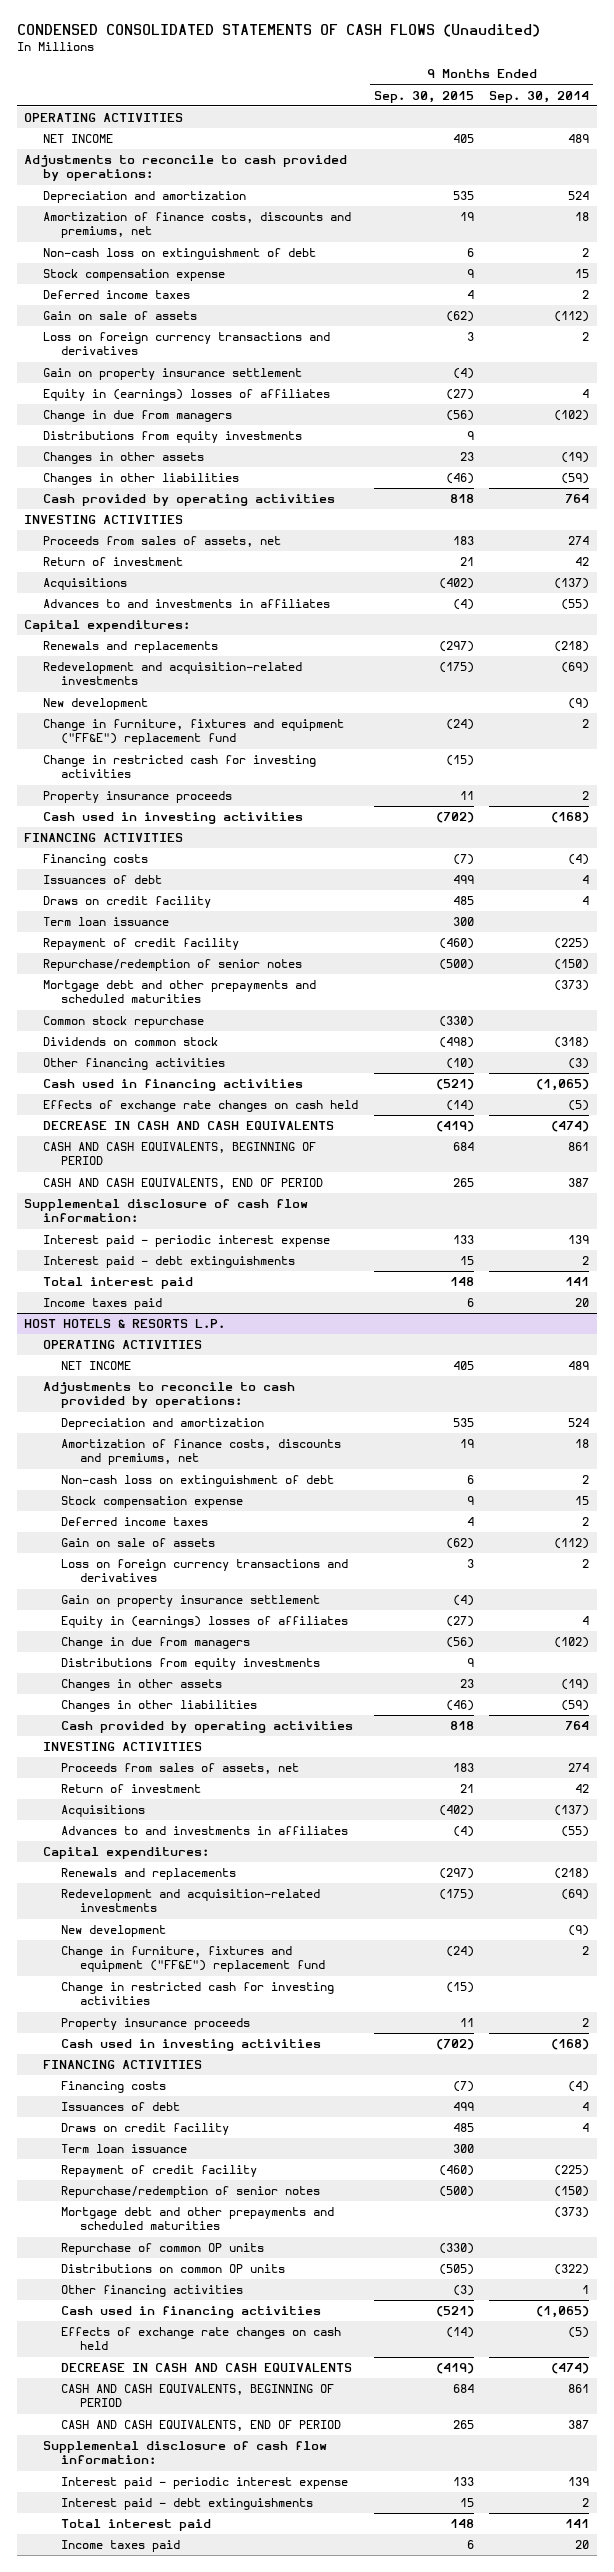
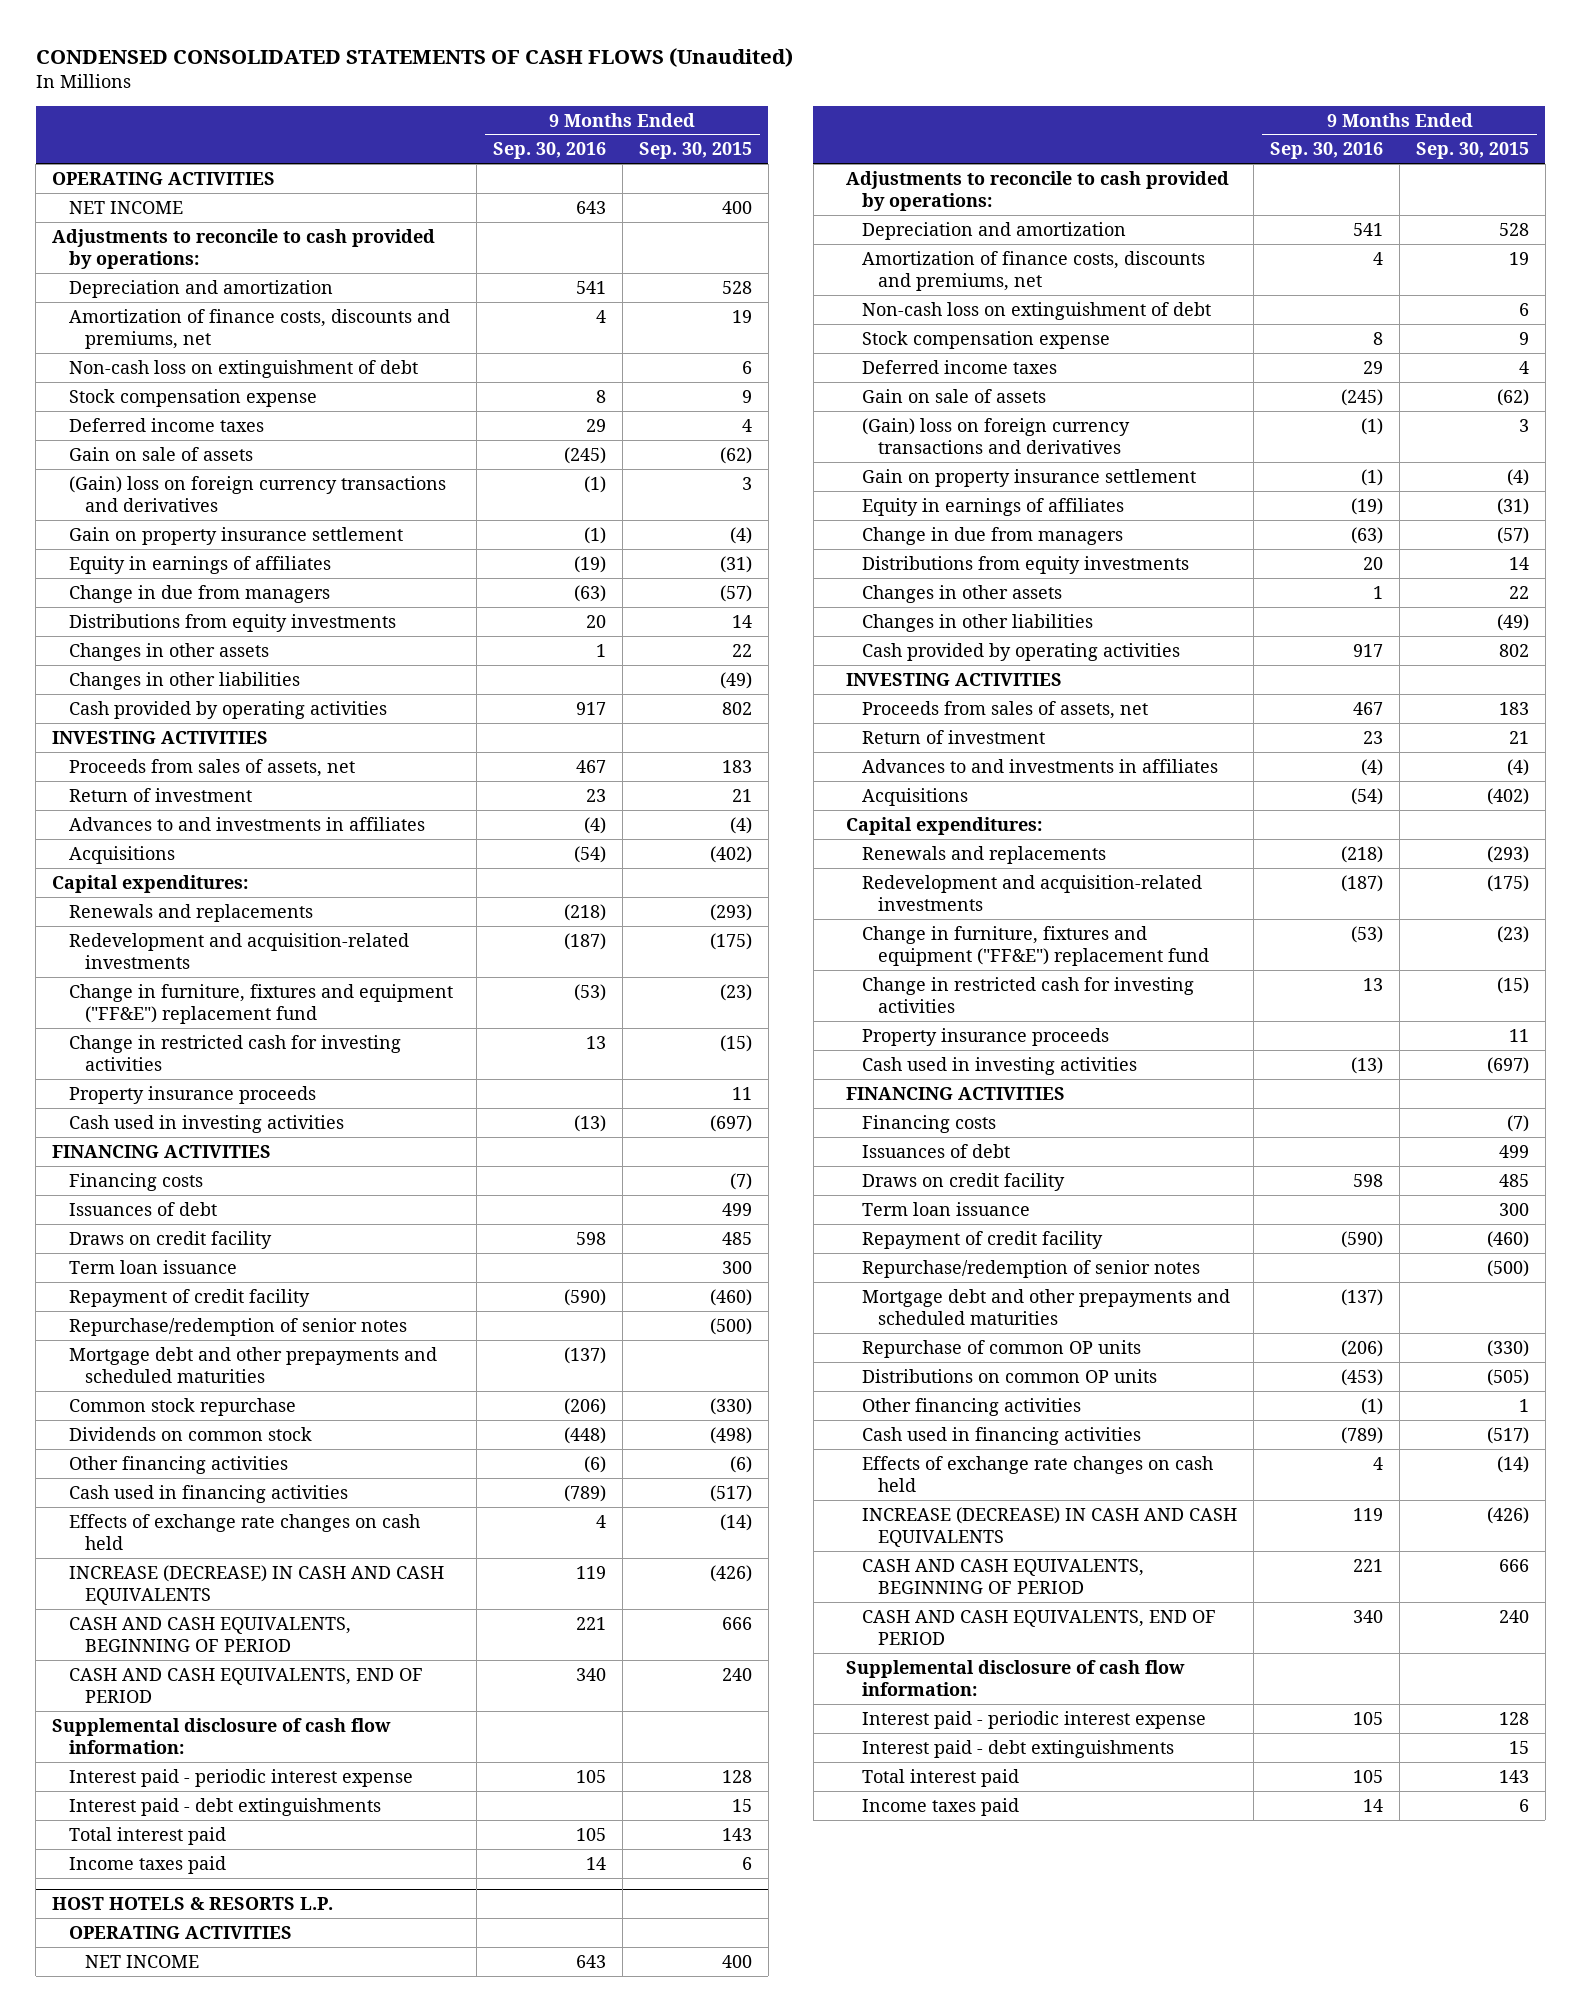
[489,90,590,103] Sep. 30, 2014 -> none
none -> [492,142,606,160] Sep. 30, 2016
[452,134,474,144] 405 -> [721,200,752,214] 400
[452,191,474,201] 535 -> [721,280,752,294] 528
[42,332,330,356] Loss on foreign currency transactions and derivatives -> [68,475,446,513] (Gain) loss on foreign currency transactions and derivatives
[42,389,330,402] Equity in (earnings) losses of affiliates -> [68,555,331,574] Equity in earnings of affiliates
[445,389,474,401] (27) -> [719,555,752,573] (31)
[445,410,474,422] (56) -> [719,584,752,602] (57)
[466,431,474,441] 9 -> [731,614,752,628] 14
[459,452,474,462] 23 -> [731,643,752,657] 22
[445,473,474,485] (46) -> [719,671,752,689] (49)
[449,494,474,504] 818 -> [721,701,752,715] 802
[42,578,127,591] Acquisitions -> [68,845,175,864] Acquisitions
[438,641,474,653] (297) -> [709,903,752,921] (293)
[42,698,148,711] New development -> none
[445,719,474,731] (24) -> [719,983,752,1001] (23)
[435,812,474,824] (702) -> [709,1114,752,1132] (697)
[445,1058,474,1070] (10) -> [729,1455,752,1473] (6)
[435,1079,474,1091] (521) -> [709,1484,752,1502] (517)
[42,1121,334,1131] DECREASE IN CASH AND CASH EQUIVALENTS -> [68,1564,444,1606] INCREASE (DECREASE) IN CASH AND CASH EQUIVALENTS
[435,1121,474,1133] (419) -> [709,1564,752,1582] (426)
[452,1142,474,1152] 684 -> [721,1616,752,1630] 666
[452,1178,474,1188] 265 -> [721,1667,752,1681] 240
[452,1235,474,1245] 133 -> [721,1769,752,1783] 128
[449,1277,474,1287] 148 -> [721,1827,752,1841] 143
[452,1361,474,1371] 405 -> [721,1954,752,1968] 400
[452,1418,474,1428] 535 -> [1498,222,1529,236] 528
[61,1559,349,1583] Loss on foreign currency transactions and derivatives -> [862,417,1131,455] (Gain) loss on foreign currency transactions and derivatives
[61,1616,349,1629] Equity in (earnings) losses of affiliates -> [862,497,1125,516] Equity in earnings of affiliates
[445,1616,474,1628] (27) -> [1496,497,1529,515] (31)
[445,1637,474,1649] (56) -> [1496,526,1529,544] (57)
[466,1658,474,1668] 9 -> [1508,556,1529,570] 14
[459,1679,474,1689] 23 -> [1508,585,1529,599] 22
[445,1700,474,1712] (46) -> [1496,613,1529,631] (49)
[449,1721,474,1731] 818 -> [1498,643,1529,657] 802
[61,1805,146,1818] Acquisitions -> [862,787,969,806] Acquisitions
[438,1868,474,1880] (297) -> [1486,845,1529,863] (293)
[61,1925,167,1938] New development -> none
[445,1946,474,1958] (24) -> [1496,925,1529,943] (23)
[435,2039,474,2051] (702) -> [1486,1056,1529,1074] (697)
[452,2285,474,2297] (3) -> [1518,1398,1529,1412] 1
[435,2306,474,2318] (521) -> [1486,1426,1529,1444] (517)
[61,2363,353,2373] DECREASE IN CASH AND CASH EQUIVALENTS -> [862,1506,1238,1548] INCREASE (DECREASE) IN CASH AND CASH EQUIVALENTS
[435,2363,474,2375] (419) -> [1486,1506,1529,1524] (426)
[452,2384,474,2394] 684 -> [1498,1558,1529,1572] 666
[452,2420,474,2430] 265 -> [1498,1609,1529,1623] 240
[452,2477,474,2487] 133 -> [1498,1711,1529,1725] 128
[449,2519,474,2529] 148 -> [1498,1769,1529,1783] 143

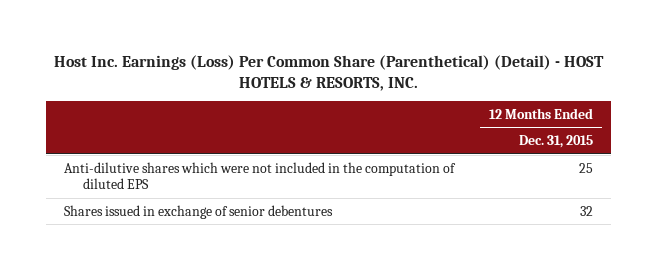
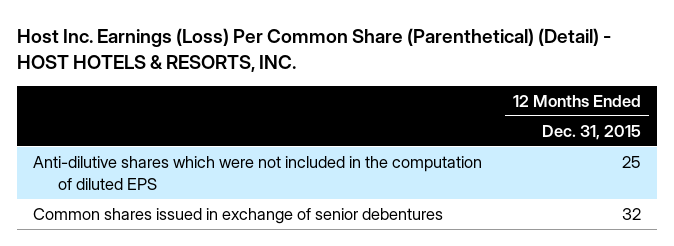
[63,204,333,219] Shares issued in exchange of senior debentures -> [32,208,443,225] Common shares issued in exchange of senior debentures

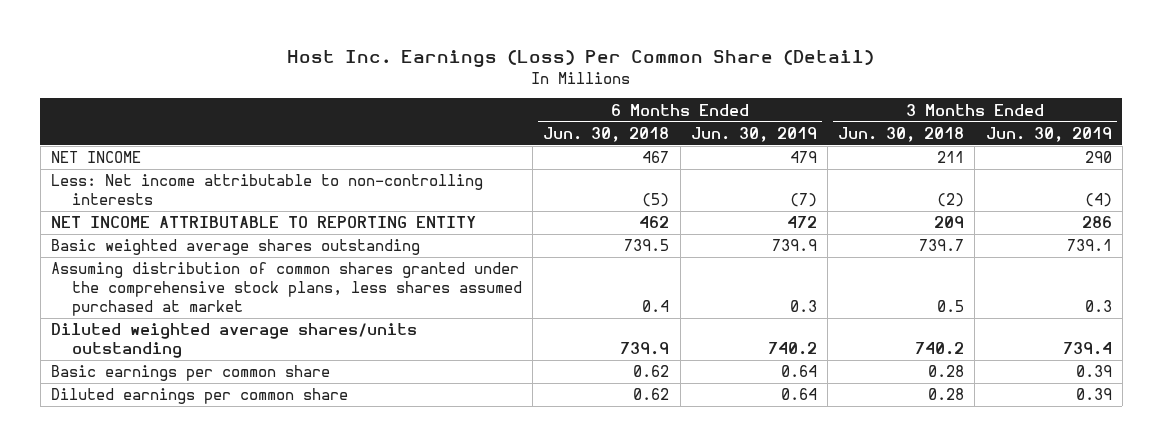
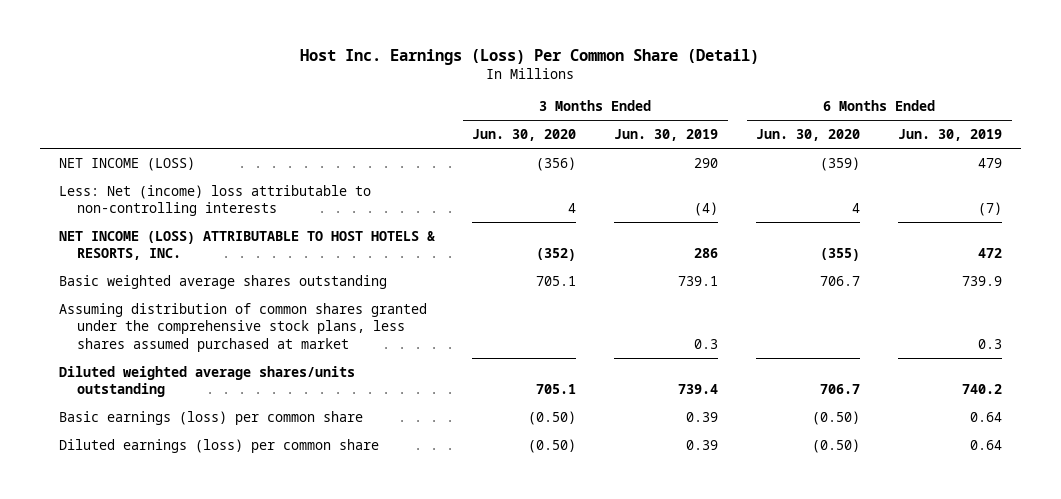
[543,126,670,142] Jun. 30, 2018 -> none
[838,126,965,142] Jun. 30, 2018 -> none
none -> [472,129,577,142] Jun. 30, 2020
none -> [756,129,861,142] Jun. 30, 2020
[51,151,142,164] NET INCOME -> [58,156,195,171] NET INCOME (LOSS)
[51,174,484,206] Less: Net income attributable to non-controlling interests -> [58,184,371,217] Less: Net (income) loss attributable to non-controlling interests
[51,216,477,229] NET INCOME ATTRIBUTABLE TO REPORTING ENTITY -> [58,230,435,261] NET INCOME (LOSS) ATTRIBUTABLE TO HOST HOTELS & RESORTS, INC.
[51,365,331,382] Basic earnings per common share -> [58,410,363,425] Basic earnings (loss) per common share
[51,388,349,405] Diluted earnings per common share -> [58,438,379,453] Diluted earnings (loss) per common share

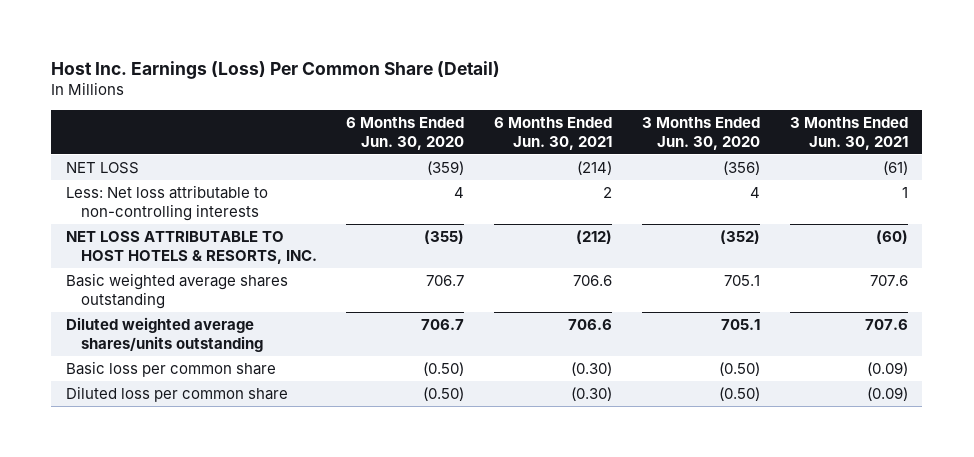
[614,129,719,142] Jun. 30, 2019 -> none
[898,129,1003,142] Jun. 30, 2019 -> none
none -> [494,117,613,150] 6 Months Ended Jun. 30, 2021
none -> [789,117,908,150] 3 Months Ended Jun. 30, 2021
[58,156,195,171] NET INCOME (LOSS) -> [66,162,140,175] NET LOSS
[58,184,371,217] Less: Net (income) loss attributable to non-controlling interests -> [66,185,269,221] Less: Net loss attributable to non-controlling interests
[58,230,435,261] NET INCOME (LOSS) ATTRIBUTABLE TO HOST HOTELS & RESORTS, INC. -> [66,231,317,264] NET LOSS ATTRIBUTABLE TO HOST HOTELS & RESORTS, INC.
[58,302,427,352] Assuming distribution of common shares granted under the comprehensive stock plans, less shares assumed purchased at market -> none
[58,410,363,425] Basic earnings (loss) per common share -> [66,361,277,378] Basic loss per common share
[58,438,379,453] Diluted earnings (loss) per common share -> [66,386,289,403] Diluted loss per common share

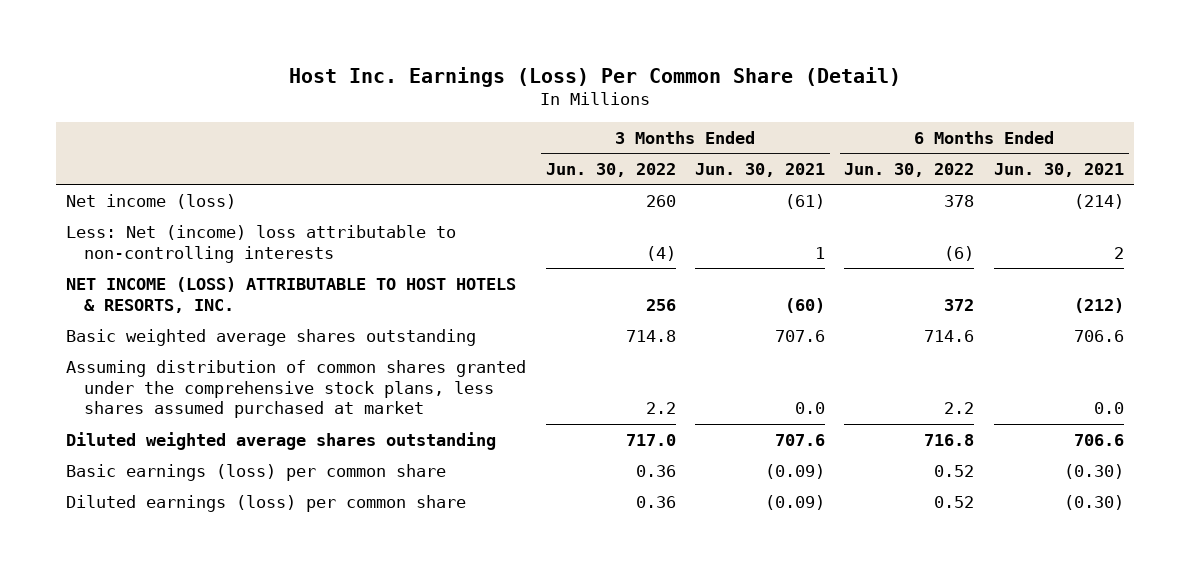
[346,117,465,150] 6 Months Ended Jun. 30, 2020 -> none
[641,117,760,150] 3 Months Ended Jun. 30, 2020 -> none
none -> [545,162,676,177] Jun. 30, 2022
none -> [844,162,975,177] Jun. 30, 2022
[66,162,140,175] NET LOSS -> [66,193,237,209] Net income (loss)
[66,185,269,221] Less: Net loss attributable to non-controlling interests -> [66,224,457,263] Less: Net (income) loss attributable to non-controlling interests
[66,231,317,264] NET LOSS ATTRIBUTABLE TO HOST HOTELS & RESORTS, INC. -> [66,276,517,313] NET INCOME (LOSS) ATTRIBUTABLE TO HOST HOTELS & RESORTS, INC.
none -> [66,359,527,419] Assuming distribution of common shares granted under the comprehensive stock plans, less shares assumed purchased at market
[66,317,263,352] Diluted weighted average shares/units outstanding -> [66,431,497,450] Diluted weighted average shares outstanding
[66,361,277,378] Basic loss per common share -> [66,463,447,481] Basic earnings (loss) per common share
[66,386,289,403] Diluted loss per common share -> [66,494,467,512] Diluted earnings (loss) per common share

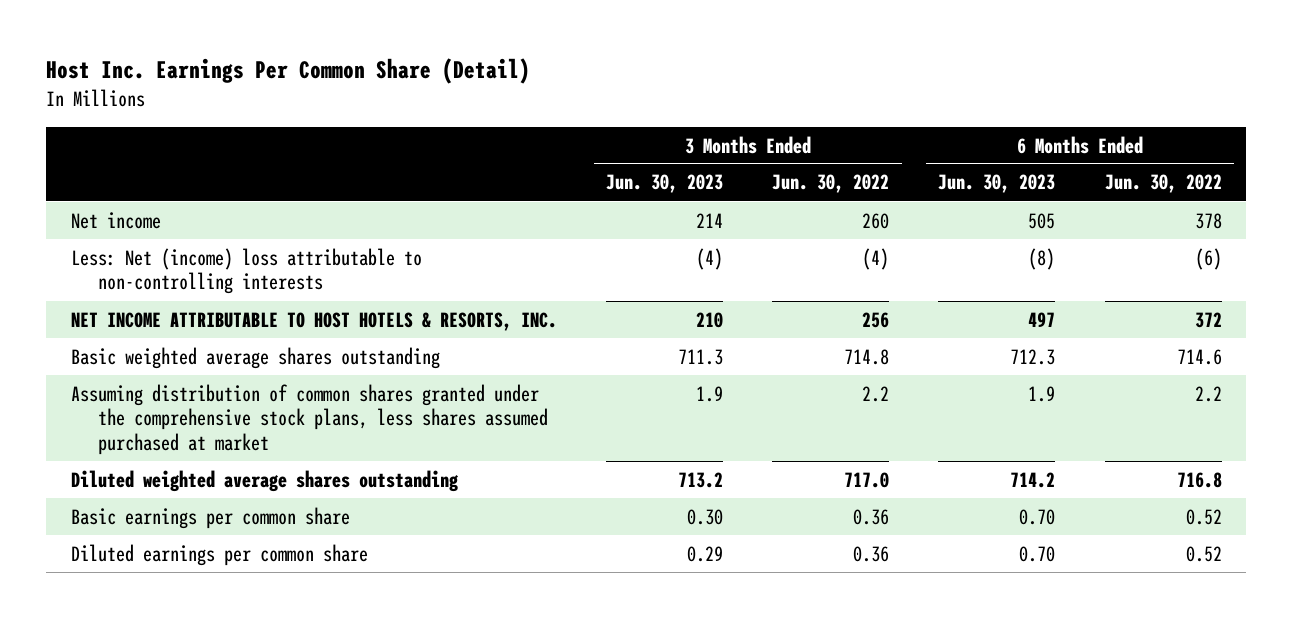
[288,66,901,87] Host Inc. Earnings (Loss) Per Common Share (Detail) -> [46,58,531,85] Host Inc. Earnings Per Common Share (Detail)
[694,162,825,177] Jun. 30, 2021 -> none
[993,162,1124,177] Jun. 30, 2021 -> none
none -> [606,174,724,194] Jun. 30, 2023
none -> [938,174,1056,194] Jun. 30, 2023
[66,193,237,209] Net income (loss) -> [70,211,161,229] Net income
[66,276,517,313] NET INCOME (LOSS) ATTRIBUTABLE TO HOST HOTELS & RESORTS, INC. -> [70,311,557,331] NET INCOME ATTRIBUTABLE TO HOST HOTELS & RESORTS, INC.
[66,463,447,481] Basic earnings (loss) per common share -> [70,506,350,529] Basic earnings per common share
[66,494,467,512] Diluted earnings (loss) per common share -> [70,543,368,566] Diluted earnings per common share

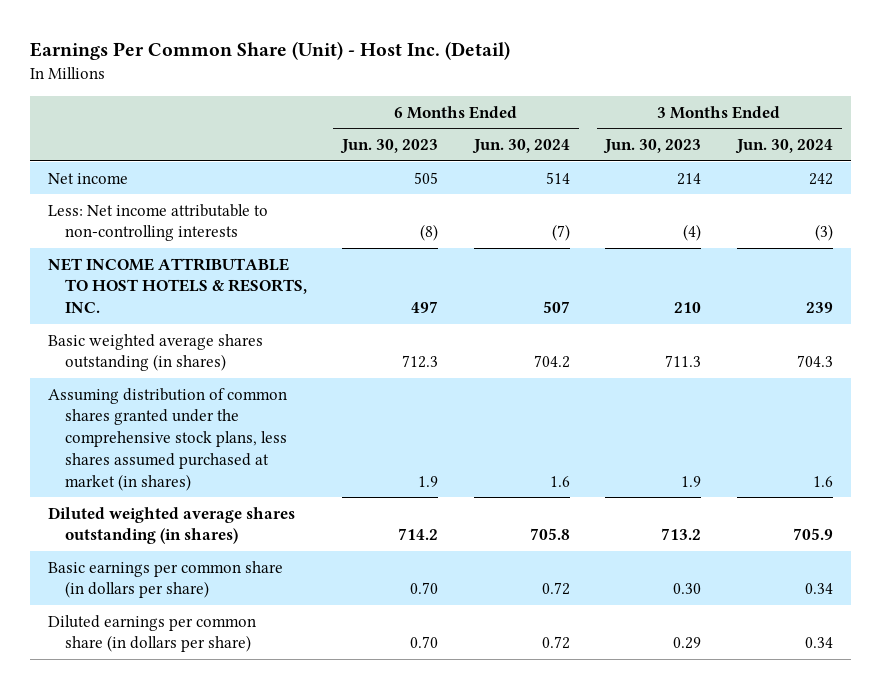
[46,58,531,85] Host Inc. Earnings Per Common Share (Detail) -> [29,41,510,61] Earnings Per Common Share (Unit) - Host Inc. (Detail)
[772,174,890,194] Jun. 30, 2022 -> none
[1104,174,1222,194] Jun. 30, 2022 -> none
none -> [471,138,570,154] Jun. 30, 2024
none -> [734,138,833,154] Jun. 30, 2024
[70,247,422,295] Less: Net (income) loss attributable to non-controlling interests -> [47,203,268,242] Less: Net income attributable to non-controlling interests
[70,346,440,369] Basic weighted average shares outstanding -> [47,333,263,372] Basic weighted average shares outstanding (in shares)
[70,383,549,456] Assuming distribution of common shares granted under the comprehensive stock plans, less shares assumed purchased at market -> [47,387,287,491] Assuming distribution of common shares granted under the comprehensive stock plans, less shares assumed purchased at market (in shares)
[70,469,459,492] Diluted weighted average shares outstanding -> [47,506,295,545] Diluted weighted average shares outstanding (in shares)
[70,506,350,529] Basic earnings per common share -> [47,560,283,599] Basic earnings per common share (in dollars per share)
[70,543,368,566] Diluted earnings per common share -> [47,614,256,653] Diluted earnings per common share (in dollars per share)

